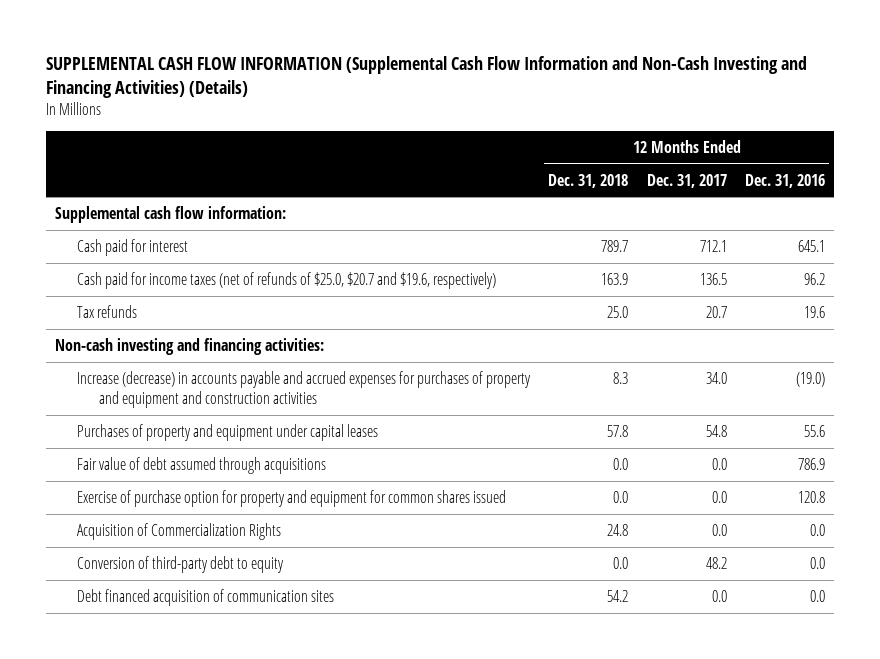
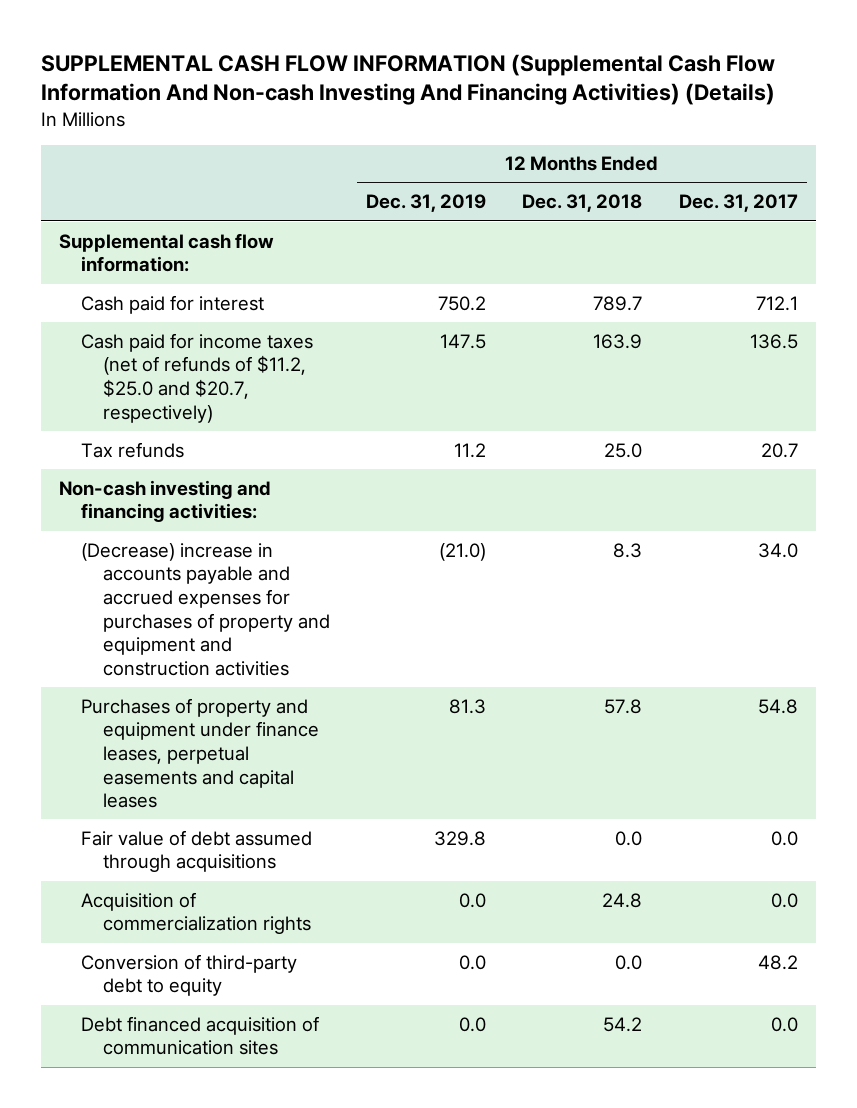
[45,55,807,99] SUPPLEMENTAL CASH FLOW INFORMATION (Supplemental Cash Flow Information and Non-Cash Investing and Financing Activities) (Details) -> [41,53,776,106] SUPPLEMENTAL CASH FLOW INFORMATION (Supplemental Cash Flow Information And Non-cash Investing And Financing Activities) (Details)
[744,173,825,188] Dec. 31, 2016 -> none
none -> [366,194,487,213] Dec. 31, 2019
[76,271,496,289] Cash paid for income taxes (net of refunds of $25.0, $20.7 and $19.6, respectively) -> [81,332,314,423] Cash paid for income taxes (net of refunds of $11.2, $25.0 and $20.7, respectively)
[76,370,531,409] Increase (decrease) in accounts payable and accrued expenses for purchases of property and equipment and construction activities -> [81,542,330,676] (Decrease) increase in accounts payable and accrued expenses for purchases of property and equipment and construction activities
[76,423,378,441] Purchases of property and equipment under capital leases -> [81,697,319,809] Purchases of property and equipment under finance leases, perpetual easements and capital leases
[76,489,506,507] Exercise of purchase option for property and equipment for common shares issued -> none
[76,522,281,540] Acquisition of Commercialization Rights -> [81,891,311,935] Acquisition of commercialization rights

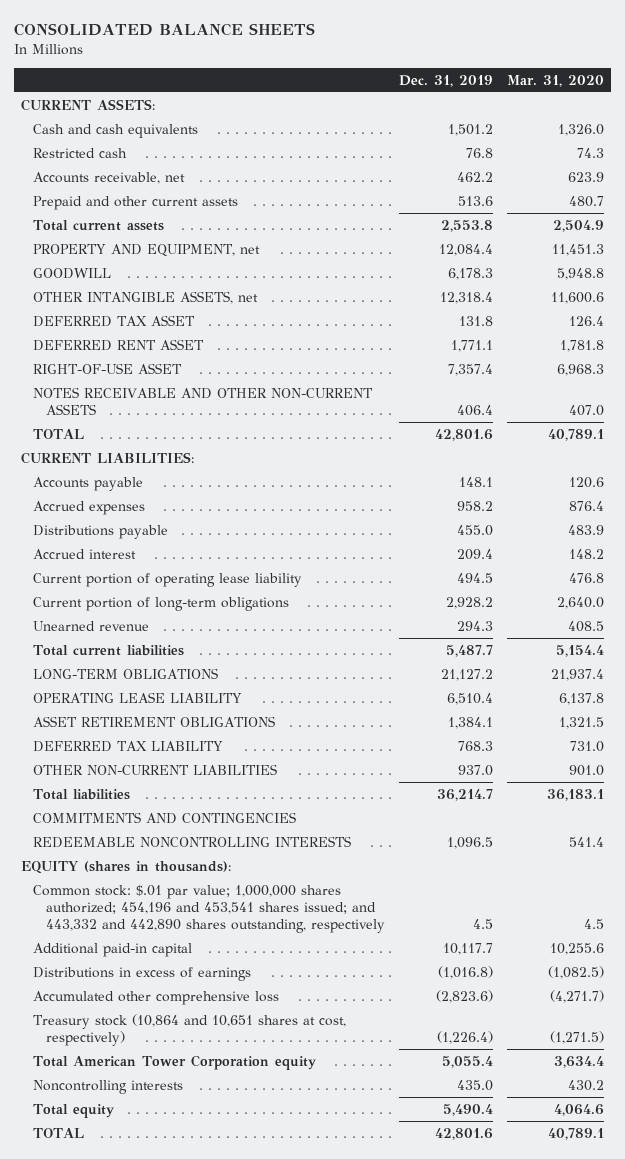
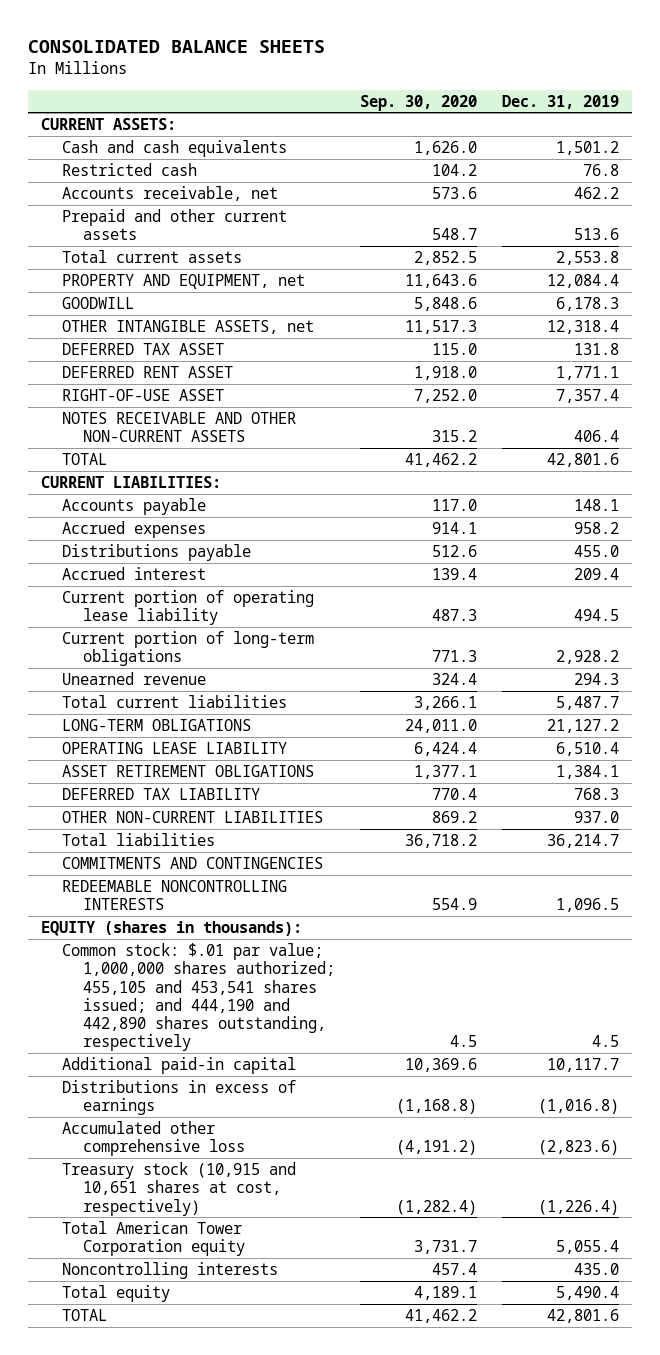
[507,74,605,87] Mar. 31, 2020 -> none
none -> [360,94,478,111] Sep. 30, 2020
[33,884,385,934] Common stock: $.01 par value; 1,000,000 shares authorized; 454,196 and 453,541 shares issued; and 443,332 and 442,890 shares outstanding, respectively -> [62,942,336,1052] Common stock: $.01 par value; 1,000,000 shares authorized; 455,105 and 453,541 shares issued; and 444,190 and 442,890 shares outstanding, respectively
[33,1013,347,1046] Treasury stock (10,864 and 10,651 shares at cost, respectively) -> [62,1161,297,1216] Treasury stock (10,915 and 10,651 shares at cost, respectively)

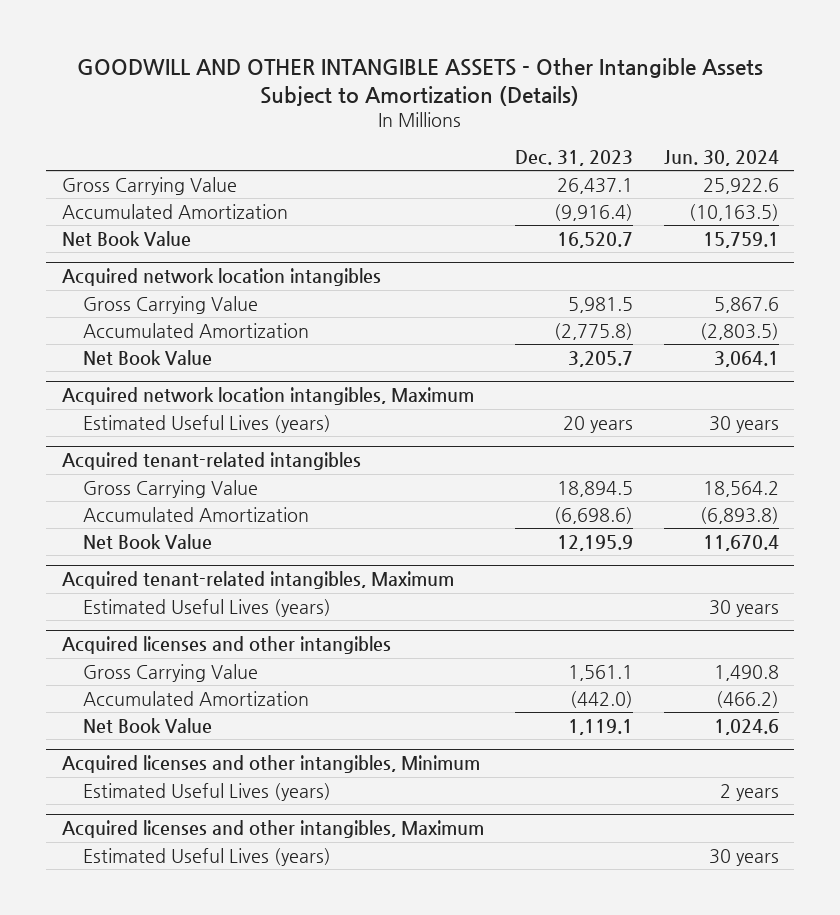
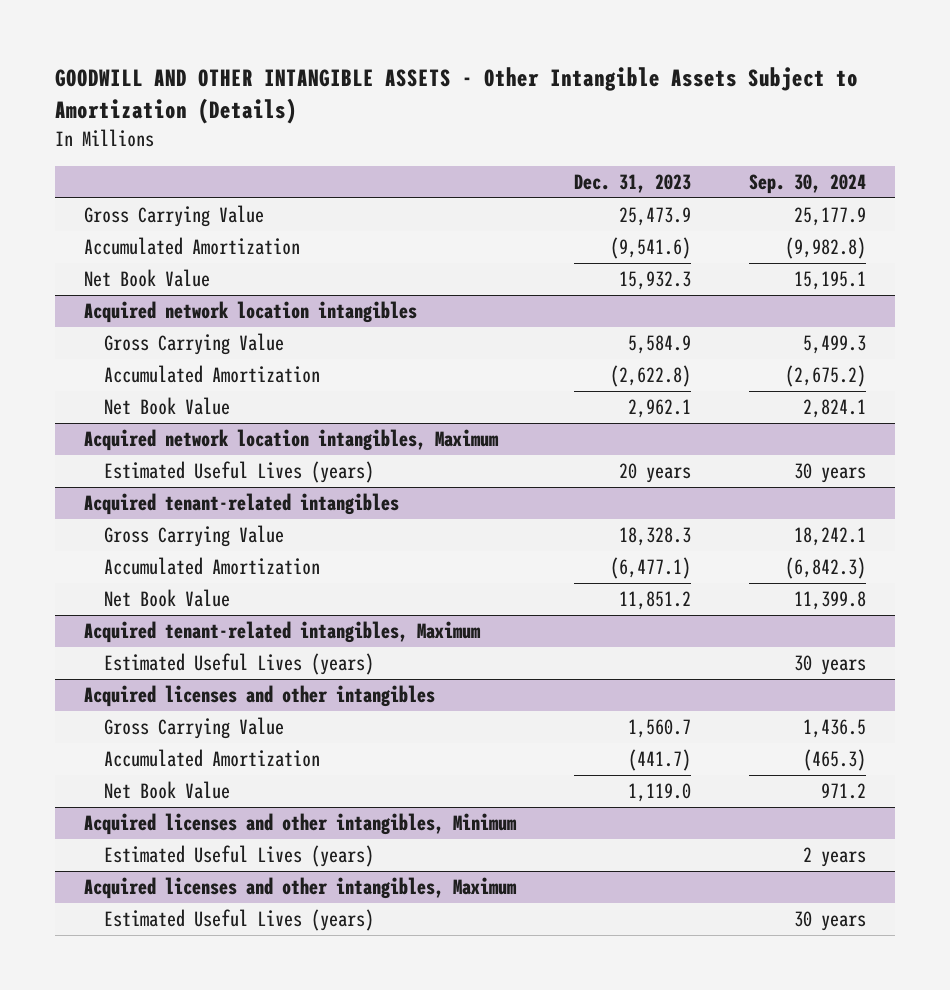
[663,150,779,167] Jun. 30, 2024 -> none
none -> [749,174,867,195] Sep. 30, 2024
[556,177,633,194] 26,437.1 -> [619,206,692,226] 25,473.9
[553,203,633,221] (9,916.4) -> [610,236,692,259] (9,541.6)
[556,231,633,248] 16,520.7 -> [619,270,692,290] 15,932.3
[567,296,633,313] 5,981.5 -> [628,334,692,354] 5,584.9
[553,322,633,340] (2,775.8) -> [610,364,692,387] (2,622.8)
[567,350,633,367] 3,205.7 -> [628,398,692,418] 2,962.1
[556,480,633,497] 18,894.5 -> [619,526,692,546] 18,328.3
[553,506,633,524] (6,698.6) -> [610,556,692,579] (6,477.1)
[556,534,633,551] 12,195.9 -> [619,590,692,610] 11,851.2
[567,664,633,681] 1,561.1 -> [628,718,692,738] 1,560.7
[569,690,633,708] (442.0) -> [628,748,692,771] (441.7)
[567,718,633,735] 1,119.1 -> [628,782,692,802] 1,119.0

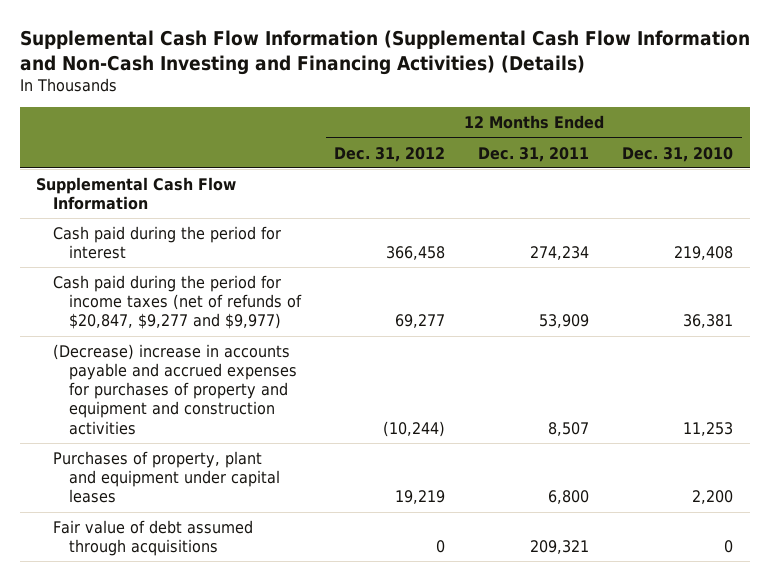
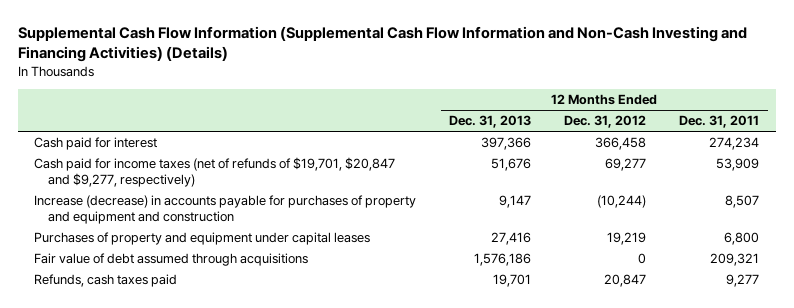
[622,146,734,162] Dec. 31, 2010 -> none
none -> [449,115,532,129] Dec. 31, 2013
[36,177,237,211] Supplemental Cash Flow Information -> none
[52,226,281,260] Cash paid during the period for interest -> [34,137,158,151] Cash paid for interest
[52,275,303,330] Cash paid during the period for income taxes (net of refunds of $20,847, $9,277 and $9,977) -> [34,157,396,188] Cash paid for income taxes (net of refunds of $19,701, $20,847 and $9,277, respectively)
[52,344,298,435] (Decrease) increase in accounts payable and accrued expenses for purchases of property and equipment and construction activities -> [34,195,417,225] Increase (decrease) in accounts payable for purchases of property and equipment and construction
[52,451,281,504] Purchases of property, plant and equipment under capital leases -> [34,232,371,246] Purchases of property and equipment under capital leases
none -> [34,274,178,288] Refunds, cash taxes paid

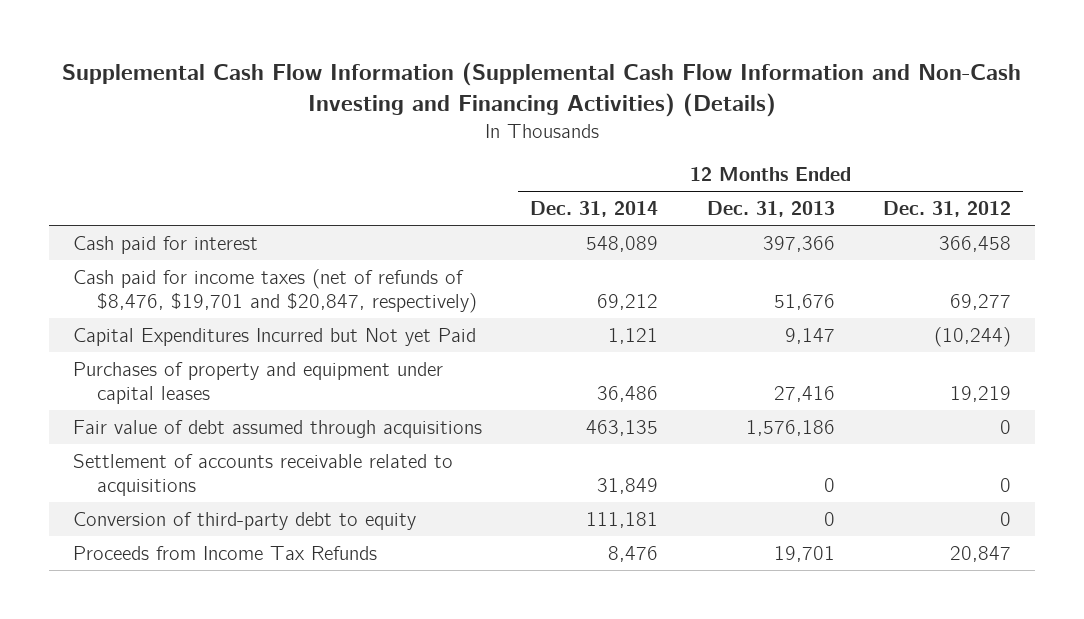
[679,115,760,129] Dec. 31, 2011 -> none
none -> [530,201,659,218] Dec. 31, 2014
[34,157,396,188] Cash paid for income taxes (net of refunds of $19,701, $20,847 and $9,277, respectively) -> [73,268,477,313] Cash paid for income taxes (net of refunds of $8,476, $19,701 and $20,847, respectively)
[34,195,417,225] Increase (decrease) in accounts payable for purchases of property and equipment and construction -> [73,327,477,346] Capital Expenditures Incurred but Not yet Paid
none -> [73,453,454,496] Settlement of accounts receivable related to acquisitions
none -> [73,511,417,530] Conversion of third-party debt to equity
[34,274,178,288] Refunds, cash taxes paid -> [73,545,378,560] Proceeds from Income Tax Refunds

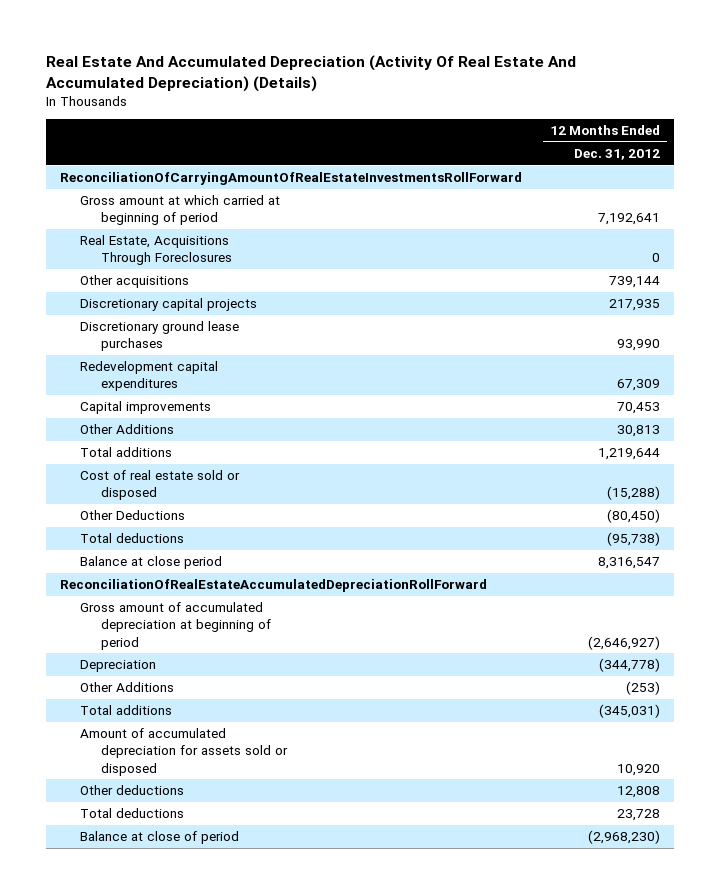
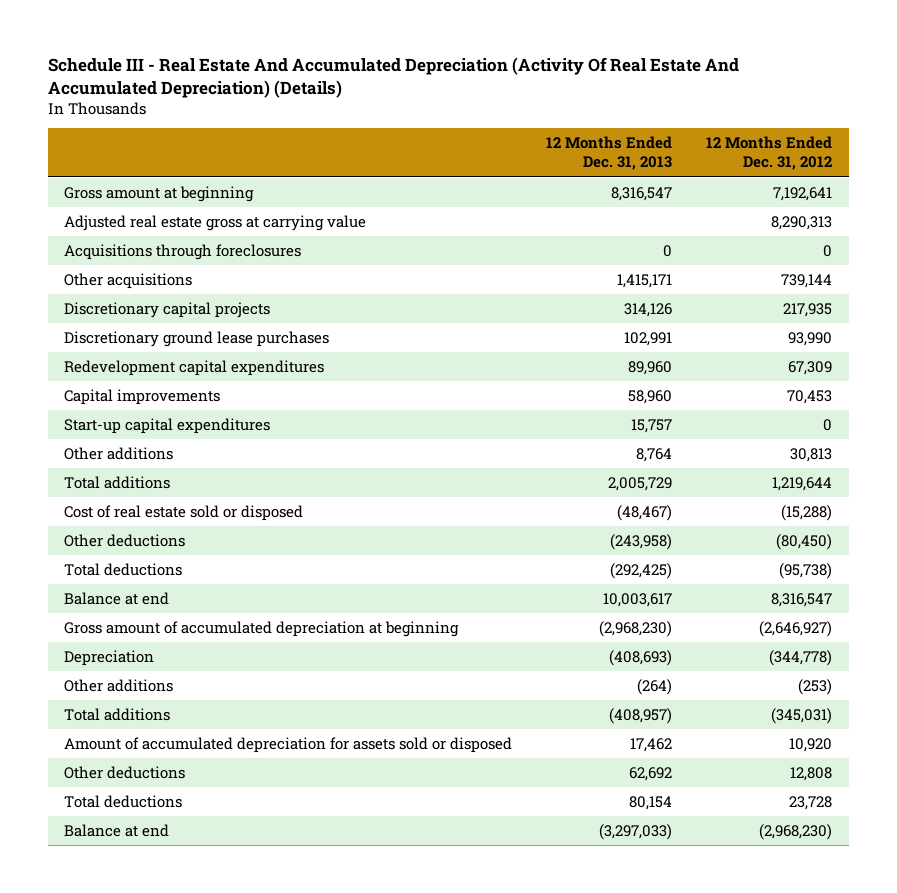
[46,54,577,92] Real Estate And Accumulated Depreciation (Activity Of Real Estate And Accumulated Depreciation) (Details) -> [47,56,739,98] Schedule III - Real Estate And Accumulated Depreciation (Activity Of Real Estate And Accumulated Depreciation) (Details)
none -> [546,136,673,171] 12 Months Ended Dec. 31, 2013
[60,172,523,186] ReconciliationOfCarryingAmountOfRealEstateInvestmentsRollForward -> none
[80,195,281,226] Gross amount at which carried at beginning of period -> [64,186,255,203] Gross amount at beginning
none -> [64,215,367,232] Adjusted real estate gross at carrying value
[80,235,232,266] Real Estate, Acquisitions Through Foreclosures -> [64,244,302,261] Acquisitions through foreclosures
none -> [64,418,271,435] Start-up capital expenditures
[80,424,175,435] Other Additions -> [64,447,174,461] Other additions
[80,510,186,521] Other Deductions -> [64,534,186,548] Other deductions
[60,579,488,593] ReconciliationOfRealEstateAccumulatedDepreciationRollForward -> none
[80,556,223,570] Balance at close period -> [64,592,170,606] Balance at end
[80,602,271,650] Gross amount of accumulated depreciation at beginning of period -> [64,621,460,638] Gross amount of accumulated depreciation at beginning
[80,682,175,693] Other Additions -> [64,679,174,693] Other additions
[80,831,240,845] Balance at close of period -> [64,824,170,838] Balance at end

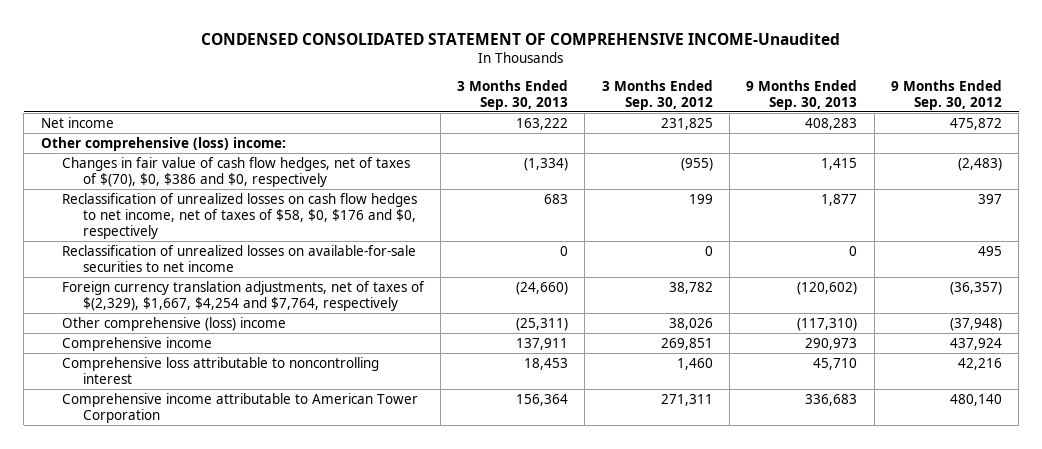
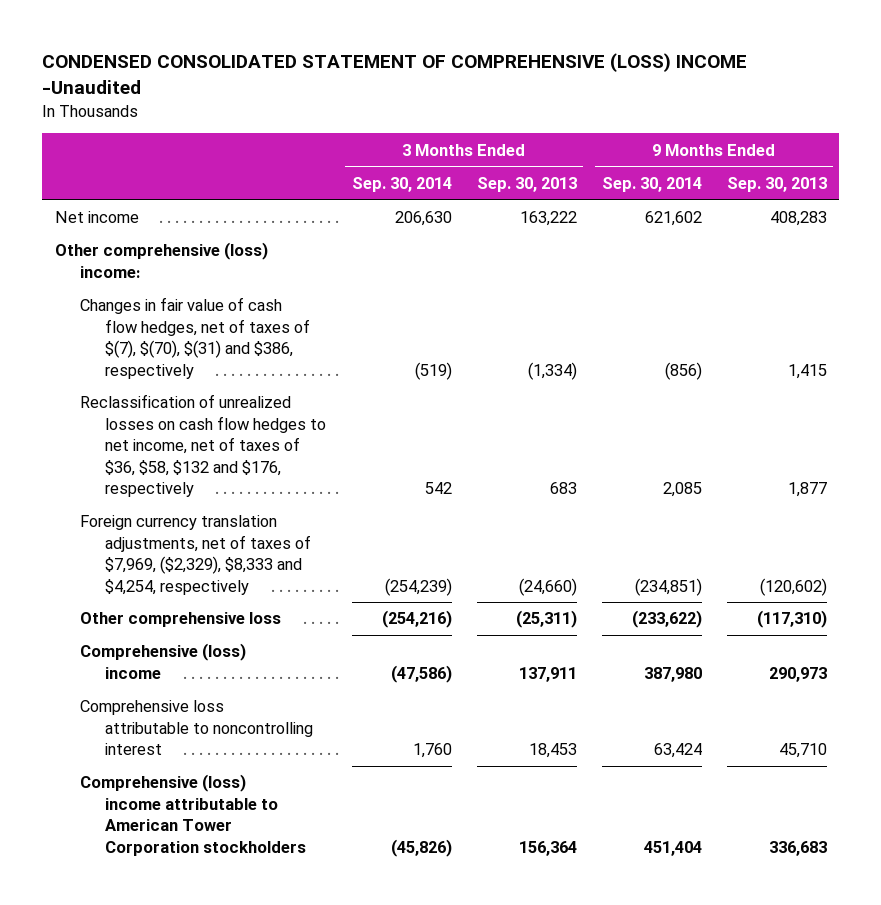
[201,32,841,45] CONDENSED CONSOLIDATED STATEMENT OF COMPREHENSIVE INCOME-Unaudited -> [42,53,748,95] CONDENSED CONSOLIDATED STATEMENT OF COMPREHENSIVE (LOSS) INCOME -Unaudited
[601,79,713,110] 3 Months Ended Sep. 30, 2012 -> none
[890,79,1002,110] 9 Months Ended Sep. 30, 2012 -> none
none -> [351,176,452,192] Sep. 30, 2014
none -> [601,176,702,192] Sep. 30, 2014
[61,244,416,272] Reclassification of unrealized losses on available-for-sale securities to net income -> none
[61,156,410,187] Changes in fair value of cash flow hedges, net of taxes of $(70), $0, $386 and $0, respectively -> [80,297,311,379] Changes in fair value of cash flow hedges, net of taxes of $(7), $(70), $(31) and $386, respectively
[61,192,417,239] Reclassification of unrealized losses on cash flow hedges to net income, net of taxes of $58, $0, $176 and $0, respectively -> [80,394,327,498] Reclassification of unrealized losses on cash flow hedges to net income, net of taxes of $36, $58, $132 and $176, respectively
[61,280,425,311] Foreign currency translation adjustments, net of taxes of $(2,329), $1,667, $4,254 and $7,764, respectively -> [80,515,312,595] Foreign currency translation adjustments, net of taxes of $7,969, ($2,329), $8,333 and $4,254, respectively
[61,316,286,331] Other comprehensive (loss) income -> [80,612,282,628] Other comprehensive loss
[61,336,212,351] Comprehensive income -> [80,643,247,679] Comprehensive (loss) income
[61,392,418,423] Comprehensive income attributable to American Tower Corporation -> [80,774,307,856] Comprehensive (loss) income attributable to American Tower Corporation stockholders

